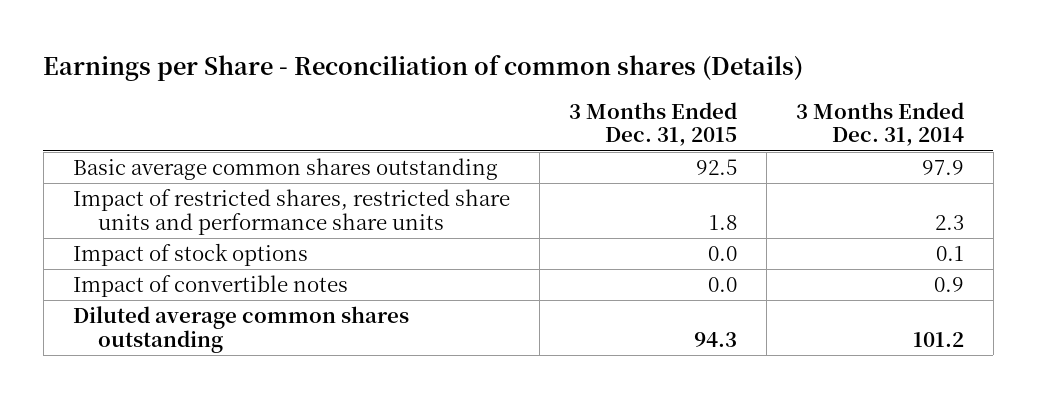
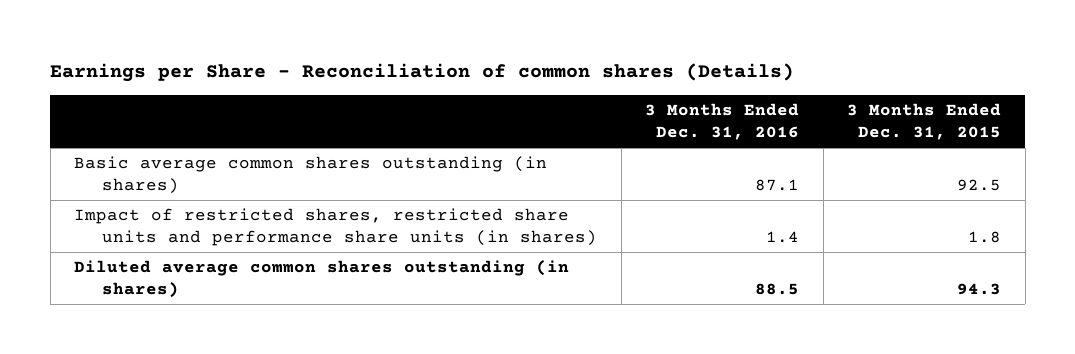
[795,101,964,147] 3 Months Ended Dec. 31, 2014 -> none
none -> [645,103,800,140] 3 Months Ended Dec. 31, 2016
[72,243,308,267] Impact of stock options -> none
[72,275,348,298] Impact of convertible notes -> none
[72,158,498,181] Basic average common shares outstanding -> [74,156,548,195] Basic average common shares outstanding (in shares)
[72,189,510,235] Impact of restricted shares, restricted share units and performance share units -> [74,208,598,247] Impact of restricted shares, restricted share units and performance share units (in shares)
[72,306,409,353] Diluted average common shares outstanding -> [74,260,570,299] Diluted average common shares outstanding (in shares)

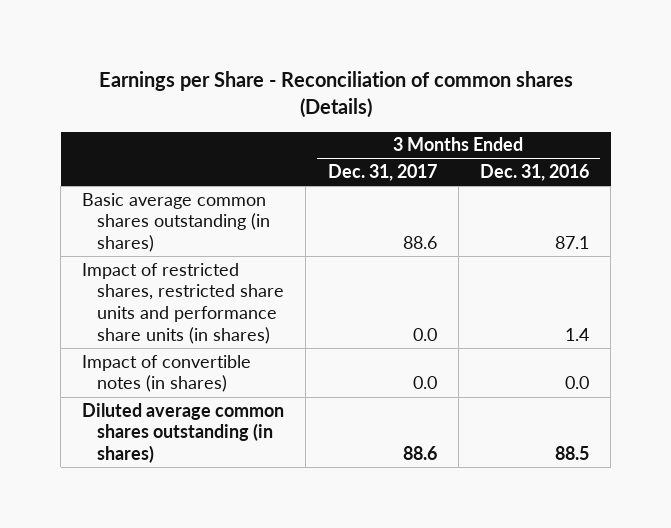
[847,103,1002,140] 3 Months Ended Dec. 31, 2015 -> none
none -> [327,164,437,182] Dec. 31, 2017
none -> [82,354,252,393] Impact of convertible notes (in shares)

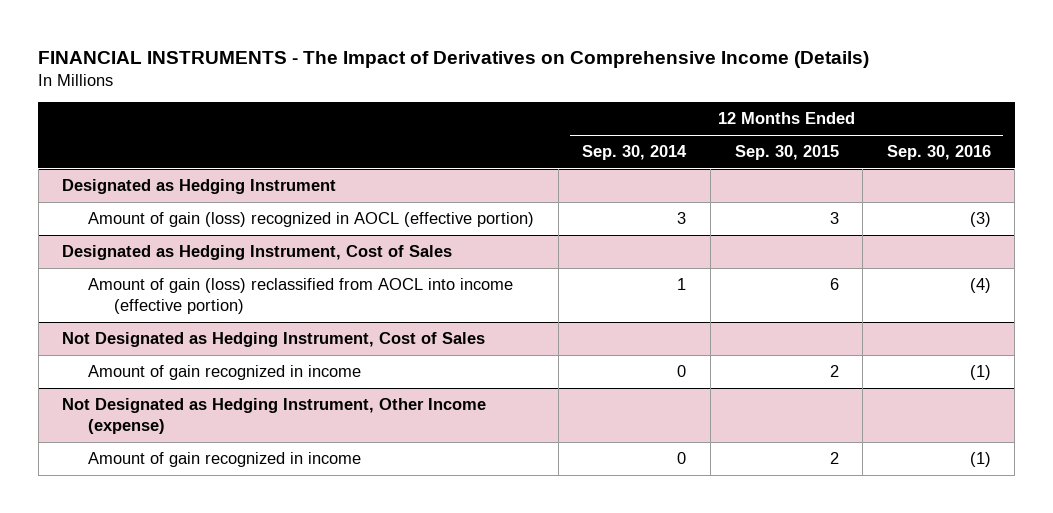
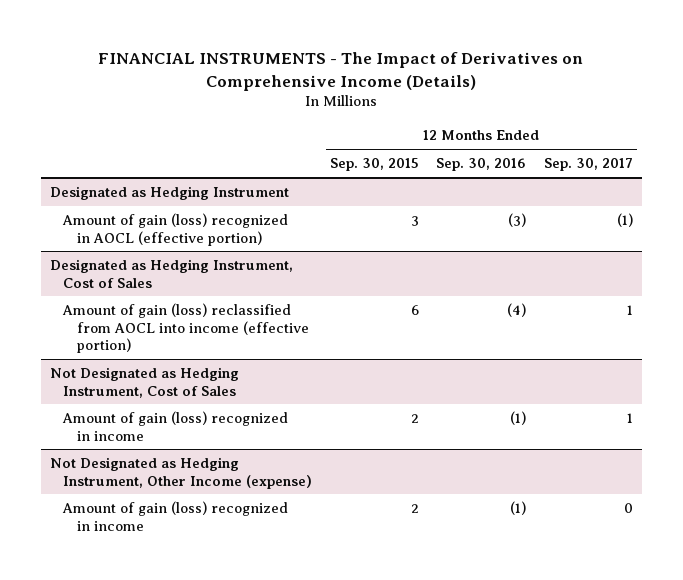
[582,145,688,161] Sep. 30, 2014 -> none
none -> [543,158,633,172] Sep. 30, 2017
[88,364,362,380] Amount of gain recognized in income -> [62,411,289,441] Amount of gain (loss) recognized in income
[88,451,362,467] Amount of gain recognized in income -> [62,501,289,531] Amount of gain (loss) recognized in income

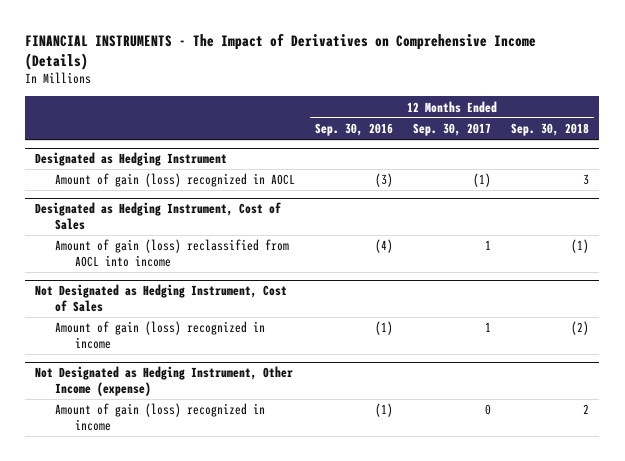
[329,158,419,172] Sep. 30, 2015 -> none
none -> [511,122,590,136] Sep. 30, 2018
[62,213,289,246] Amount of gain (loss) recognized in AOCL (effective portion) -> [55,173,296,188] Amount of gain (loss) recognized in AOCL
[62,303,310,353] Amount of gain (loss) reclassified from AOCL into income (effective portion) -> [55,239,290,268] Amount of gain (loss) reclassified from AOCL into income

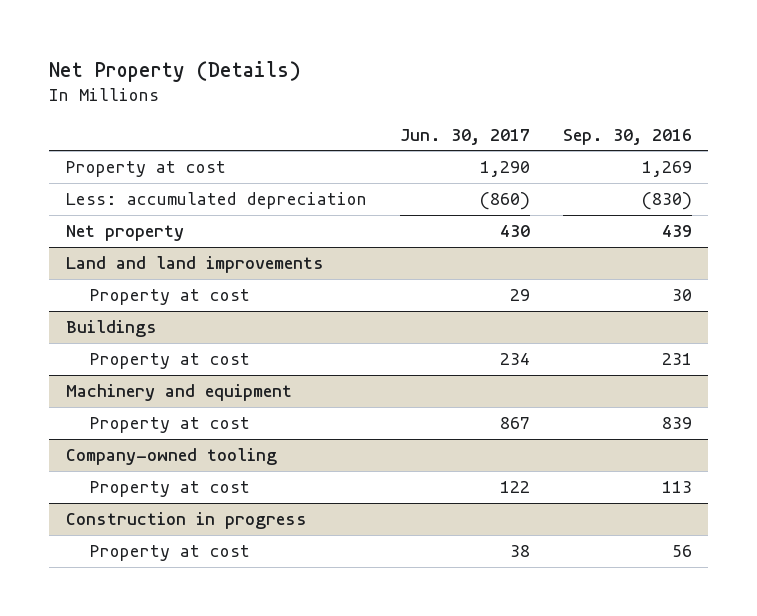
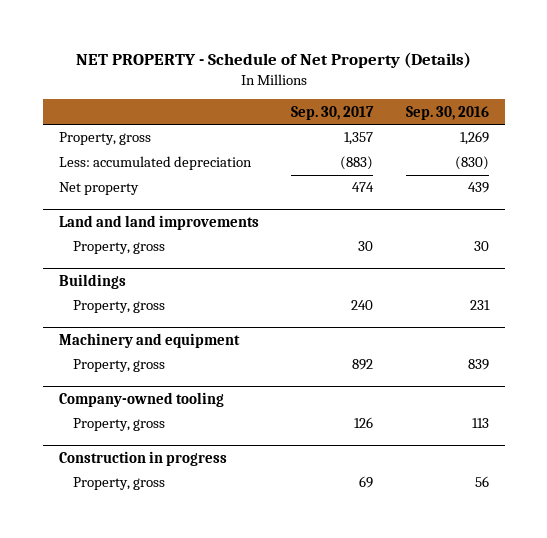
[49,61,302,83] Net Property (Details) -> [75,52,471,69] NET PROPERTY - Schedule of Net Property (Details)
[399,128,530,145] Jun. 30, 2017 -> none
none -> [291,105,375,120] Sep. 30, 2017
[65,160,226,177] Property at cost -> [58,132,151,146] Property, gross
[90,288,251,305] Property at cost -> [73,241,166,255] Property, gross
[90,352,251,369] Property at cost -> [73,300,166,314] Property, gross
[90,416,251,433] Property at cost -> [73,359,166,373] Property, gross
[90,480,251,497] Property at cost -> [73,418,166,432] Property, gross
[90,544,251,561] Property at cost -> [73,477,166,491] Property, gross

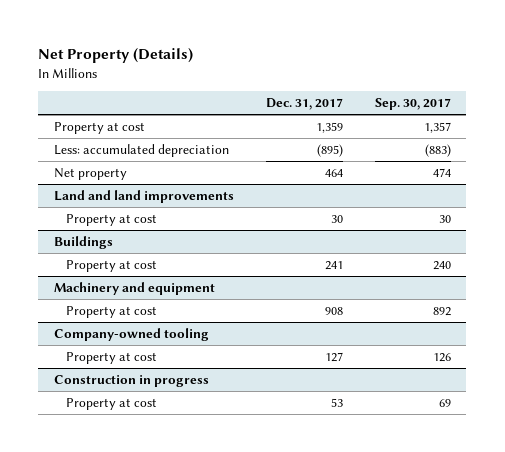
[75,52,471,69] NET PROPERTY - Schedule of Net Property (Details) -> [38,48,194,64] Net Property (Details)
[405,105,489,120] Sep. 30, 2016 -> none
none -> [265,98,343,111] Dec. 31, 2017
[58,132,151,146] Property, gross -> [54,122,146,135] Property at cost
[73,241,166,255] Property, gross -> [65,214,157,227] Property at cost
[73,300,166,314] Property, gross -> [65,260,157,273] Property at cost
[73,359,166,373] Property, gross -> [65,306,157,319] Property at cost
[73,418,166,432] Property, gross -> [65,352,157,365] Property at cost
[73,477,166,491] Property, gross -> [65,398,157,411] Property at cost

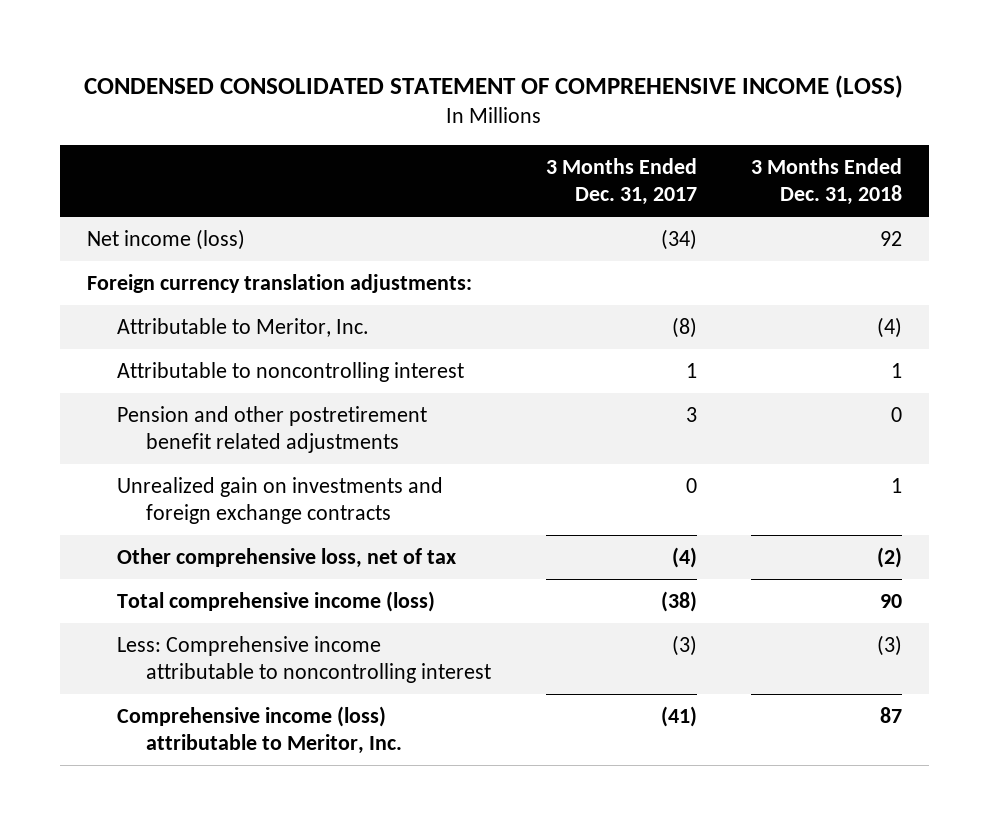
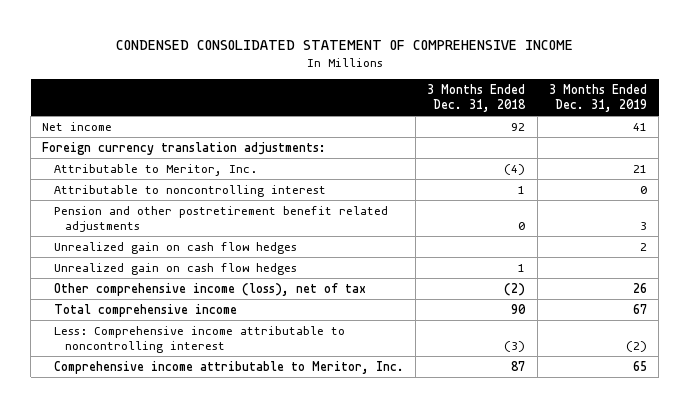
[84,74,904,98] CONDENSED CONSOLIDATED STATEMENT OF COMPREHENSIVE INCOME (LOSS) -> [115,39,573,50] CONDENSED CONSOLIDATED STATEMENT OF COMPREHENSIVE INCOME
[545,157,697,206] 3 Months Ended Dec. 31, 2017 -> none
none -> [549,83,648,112] 3 Months Ended Dec. 31, 2019
[86,228,245,250] Net income (loss) -> [42,121,113,131] Net income
[116,476,443,525] Unrealized gain on investments and foreign exchange contracts -> none
none -> [53,241,297,254] Unrealized gain on cash flow hedges
none -> [53,262,297,275] Unrealized gain on cash flow hedges
[116,547,456,568] Other comprehensive loss, net of tax -> [53,282,366,296] Other comprehensive income (loss), net of tax
[116,590,435,612] Total comprehensive income (loss) -> [53,303,237,317] Total comprehensive income
[116,705,403,755] Comprehensive income (loss) attributable to Meritor, Inc. -> [53,360,404,374] Comprehensive income attributable to Meritor, Inc.

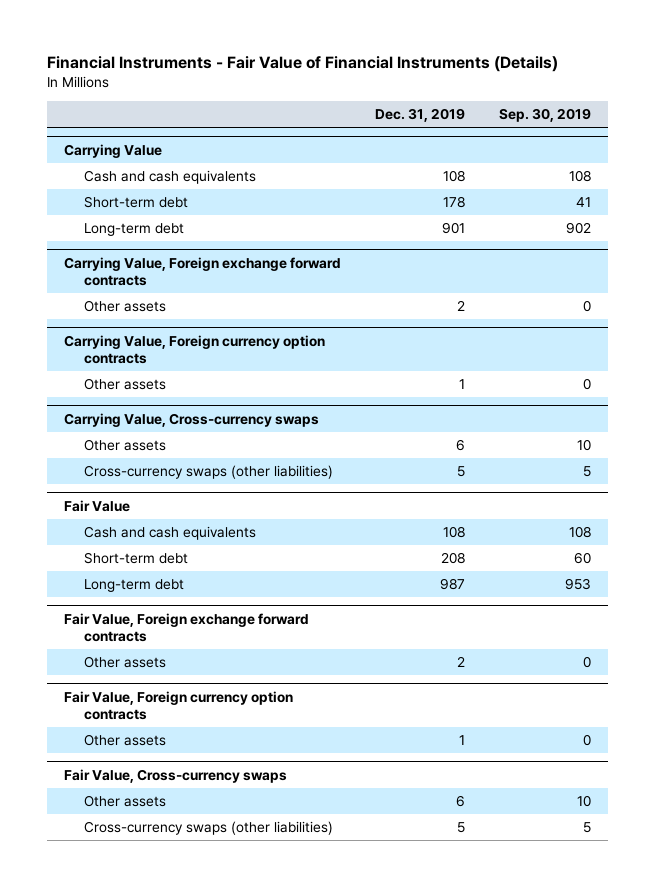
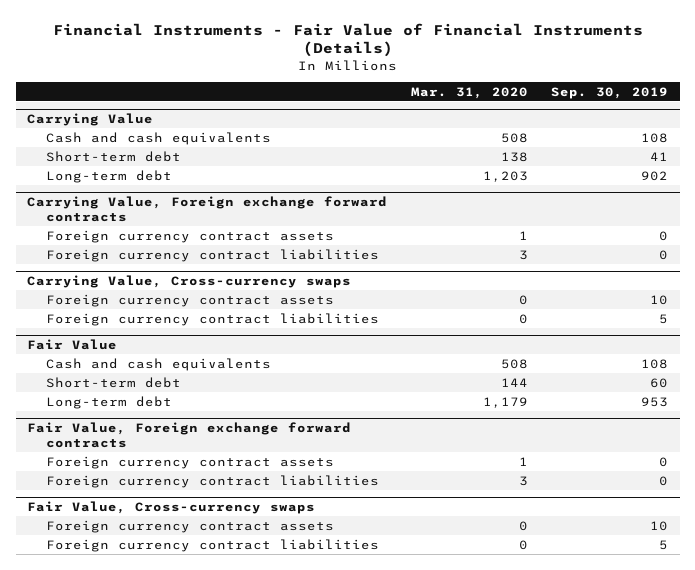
[374,108,465,123] Dec. 31, 2019 -> none
none -> [410,86,528,99] Mar. 31, 2020
[63,334,325,364] Carrying Value, Foreign currency option contracts -> none
[84,377,167,390] Other assets -> none
[84,299,167,312] Other assets -> [46,229,335,243] Foreign currency contract assets
none -> [46,248,380,262] Foreign currency contract liabilities
[84,438,167,451] Other assets -> [46,293,335,307] Foreign currency contract assets
[84,464,334,479] Cross-currency swaps (other liabilities) -> [46,312,380,326] Foreign currency contract liabilities
[63,690,293,720] Fair Value, Foreign currency option contracts -> none
[84,733,167,746] Other assets -> none
[84,655,167,668] Other assets -> [46,455,335,469] Foreign currency contract assets
none -> [46,474,380,488] Foreign currency contract liabilities
[84,794,167,807] Other assets -> [46,519,335,533] Foreign currency contract assets
[84,820,334,835] Cross-currency swaps (other liabilities) -> [46,538,380,552] Foreign currency contract liabilities

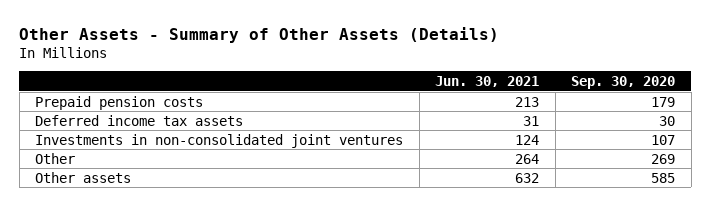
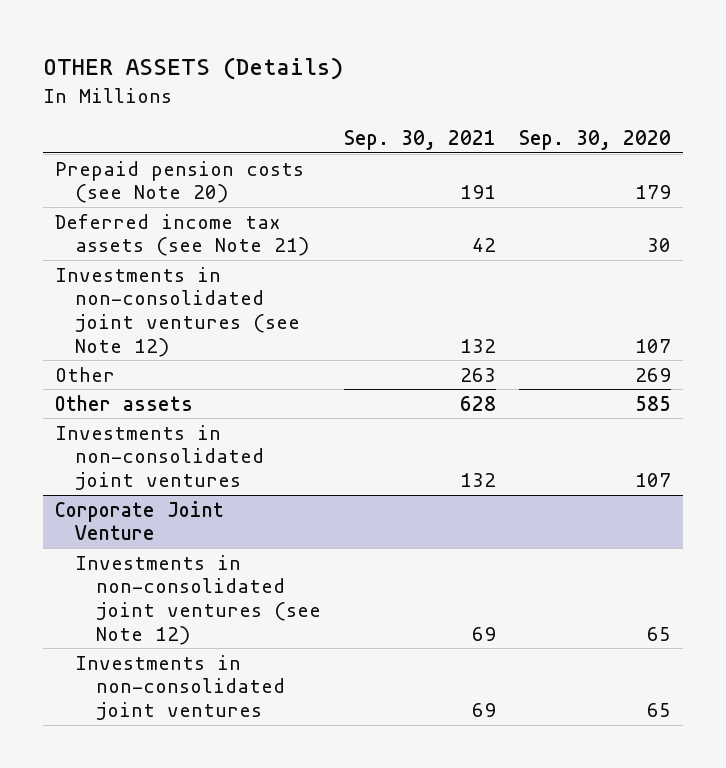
[19,26,500,43] Other Assets - Summary of Other Assets (Details) -> [43,57,344,81] OTHER ASSETS (Details)
[435,75,540,87] Jun. 30, 2021 -> none
none -> [344,130,497,151] Sep. 30, 2021
[35,95,204,110] Prepaid pension costs -> [54,160,304,204] Prepaid pension costs (see Note 20)
[35,114,244,126] Deferred income tax assets -> [54,213,310,257] Deferred income tax assets (see Note 21)
none -> [54,266,301,358] Investments in non-consolidated joint ventures (see Note 12)
[35,133,404,148] Investments in non-consolidated joint ventures -> [54,424,265,491] Investments in non-consolidated joint ventures
none -> [54,500,224,541] Corporate Joint Venture
none -> [75,554,322,646] Investments in non-consolidated joint ventures (see Note 12)
none -> [75,654,286,721] Investments in non-consolidated joint ventures

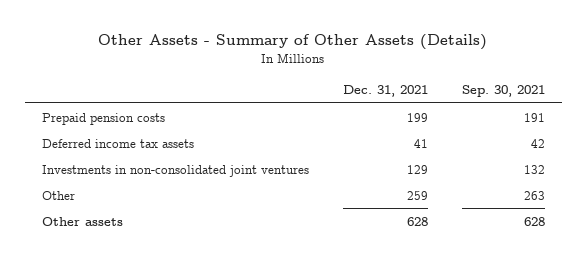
[43,57,344,81] OTHER ASSETS (Details) -> [98,34,488,51] Other Assets - Summary of Other Assets (Details)
[519,130,672,151] Sep. 30, 2020 -> none
none -> [342,84,428,97] Dec. 31, 2021
[54,266,301,358] Investments in non-consolidated joint ventures (see Note 12) -> none
[54,160,304,204] Prepaid pension costs (see Note 20) -> [42,112,166,125] Prepaid pension costs
[54,213,310,257] Deferred income tax assets (see Note 21) -> [42,138,195,148] Deferred income tax assets
[54,424,265,491] Investments in non-consolidated joint ventures -> [42,164,310,177] Investments in non-consolidated joint ventures
[54,500,224,541] Corporate Joint Venture -> none
[75,554,322,646] Investments in non-consolidated joint ventures (see Note 12) -> none
[75,654,286,721] Investments in non-consolidated joint ventures -> none

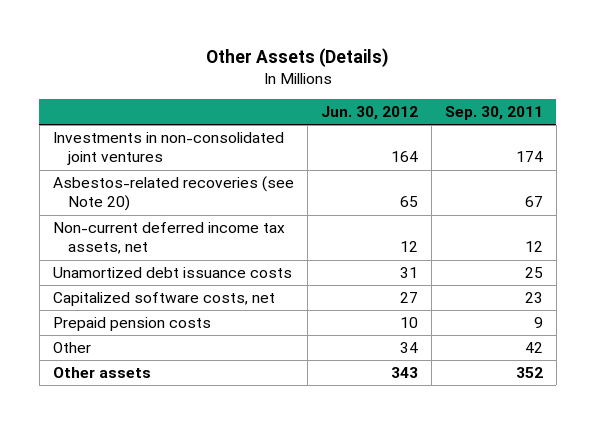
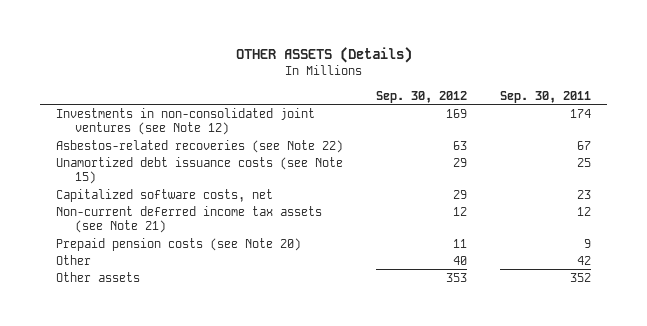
[205,47,389,67] Other Assets (Details) -> [235,46,412,63] OTHER ASSETS (Details)
[320,105,418,120] Jun. 30, 2012 -> none
none -> [376,90,468,103] Sep. 30, 2012
[52,222,285,255] Non-current deferred income tax assets, net -> none
[52,132,284,166] Investments in non-consolidated joint ventures -> [56,107,316,136] Investments in non-consolidated joint ventures (see Note 12)
[52,176,294,212] Asbestos-related recoveries (see Note 20) -> [56,139,344,153] Asbestos-related recoveries (see Note 22)
[52,267,292,279] Unamortized debt issuance costs -> [56,156,344,185] Unamortized debt issuance costs (see Note 15)
none -> [56,205,323,234] Non-current deferred income tax assets (see Note 21)
[52,317,211,332] Prepaid pension costs -> [56,237,302,251] Prepaid pension costs (see Note 20)

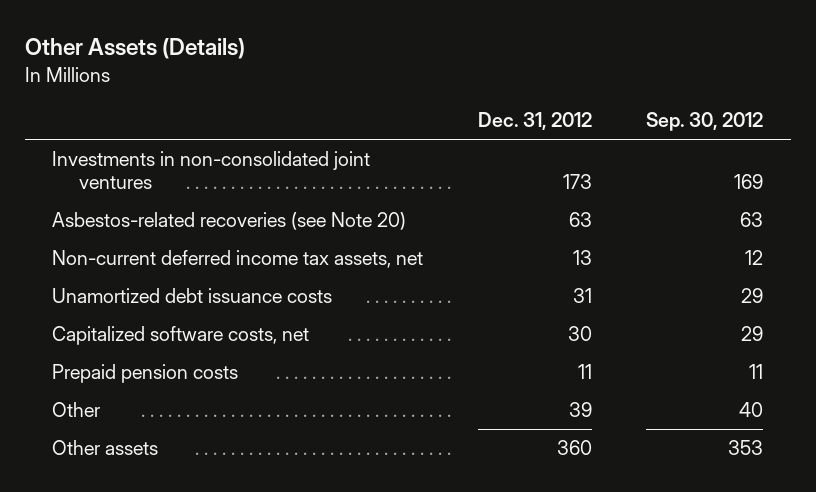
[235,46,412,63] OTHER ASSETS (Details) -> [25,38,246,60] Other Assets (Details)
[499,90,591,103] Sep. 30, 2011 -> none
none -> [477,112,592,131] Dec. 31, 2012
[56,107,316,136] Investments in non-consolidated joint ventures (see Note 12) -> [52,150,371,190] Investments in non-consolidated joint ventures
[56,139,344,153] Asbestos-related recoveries (see Note 22) -> [52,211,407,230] Asbestos-related recoveries (see Note 20)
none -> [52,249,424,268] Non-current deferred income tax assets, net
[56,156,344,185] Unamortized debt issuance costs (see Note 15) -> [52,287,333,303] Unamortized debt issuance costs
[56,205,323,234] Non-current deferred income tax assets (see Note 21) -> none
[56,237,302,251] Prepaid pension costs (see Note 20) -> [52,363,239,383] Prepaid pension costs

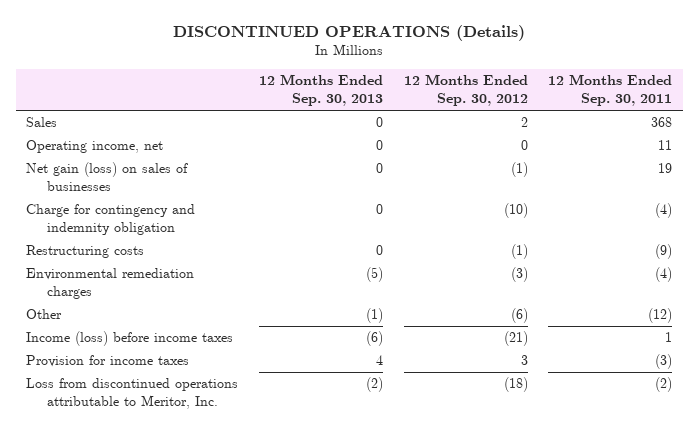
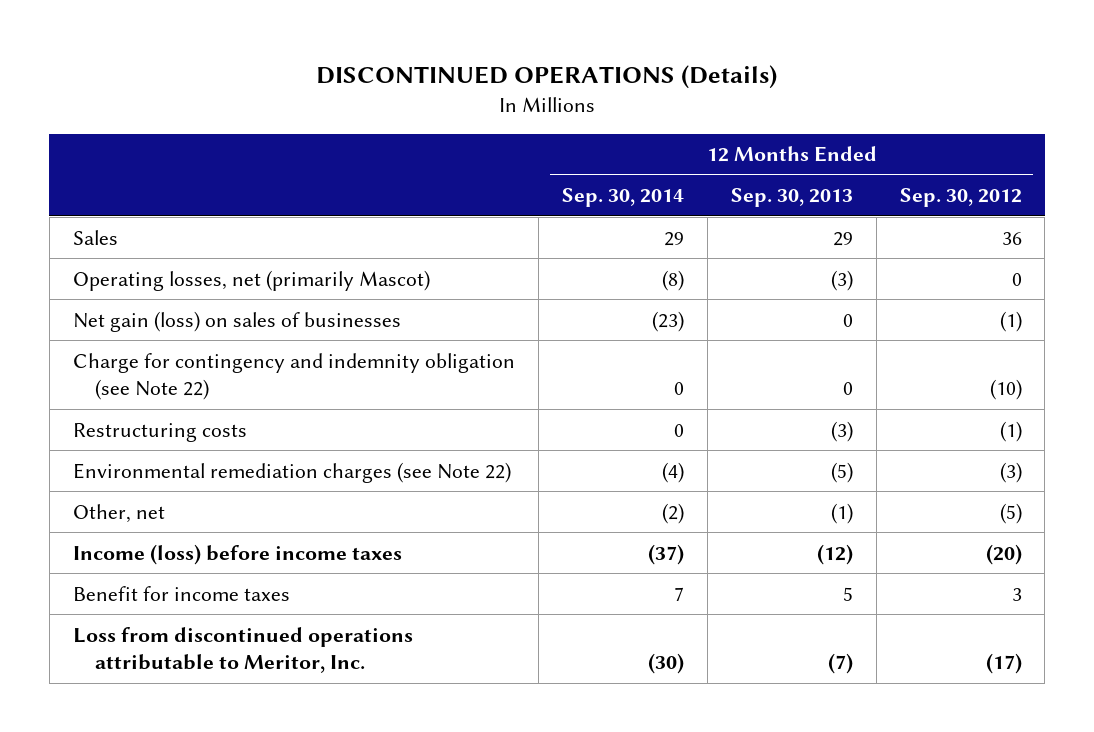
[548,74,673,107] 12 Months Ended Sep. 30, 2011 -> none
none -> [561,188,684,208] Sep. 30, 2014
[375,117,383,128] 0 -> [832,231,853,246] 29
[520,117,528,128] 2 -> [1001,231,1022,245] 36
[25,140,163,154] Operating income, net -> [72,269,430,291] Operating losses, net (primarily Mascot)
[375,140,383,151] 0 -> [830,269,853,291] (3)
[25,204,195,236] Charge for contingency and indemnity obligation -> [72,352,515,401] Charge for contingency and indemnity obligation (see Note 22)
[375,245,383,256] 0 -> [830,420,853,442] (3)
[25,268,194,300] Environmental remediation charges -> [72,461,511,483] Environmental remediation charges (see Note 22)
[25,309,62,320] Other -> [72,503,165,523] Other, net
[510,308,528,324] (6) -> [999,502,1022,524] (5)
[365,331,383,347] (6) -> [816,543,853,565] (12)
[503,331,528,347] (21) -> [985,543,1022,565] (20)
[25,355,189,368] Provision for income taxes -> [72,585,290,601] Benefit for income taxes
[375,355,383,366] 4 -> [842,586,853,601] 5
[365,377,383,393] (2) -> [827,653,853,675] (7)
[503,377,528,393] (18) -> [985,653,1022,675] (17)

